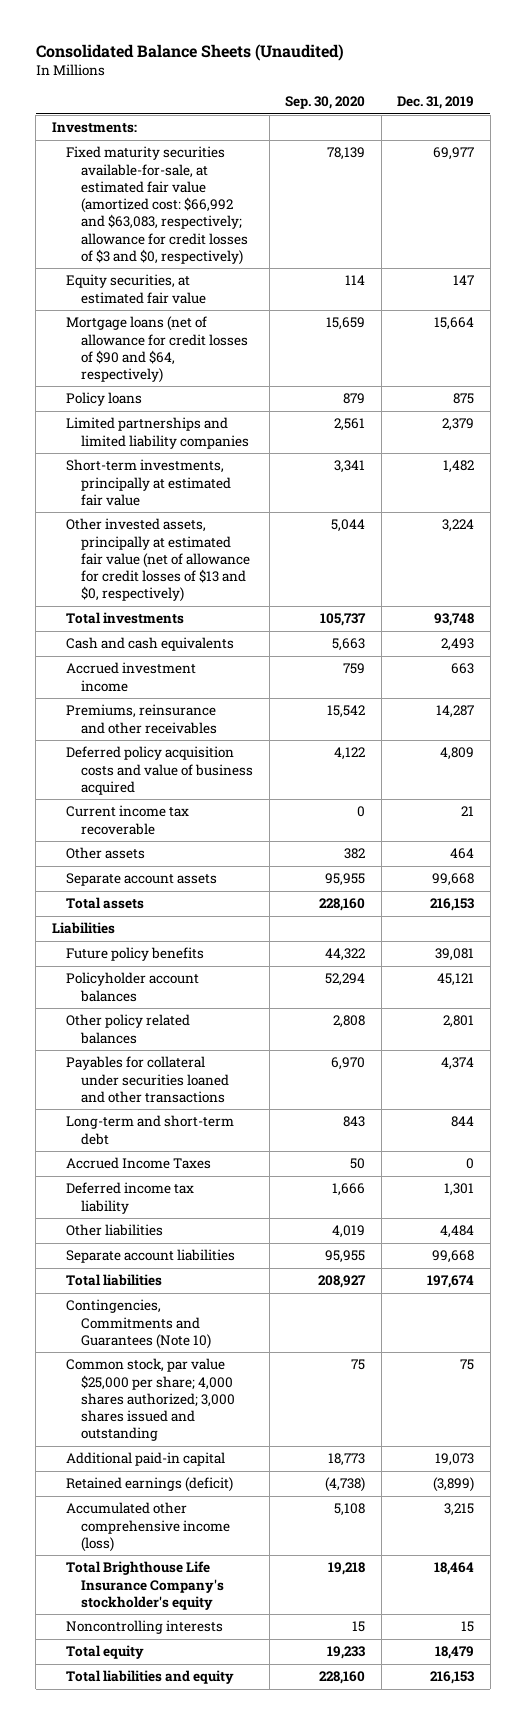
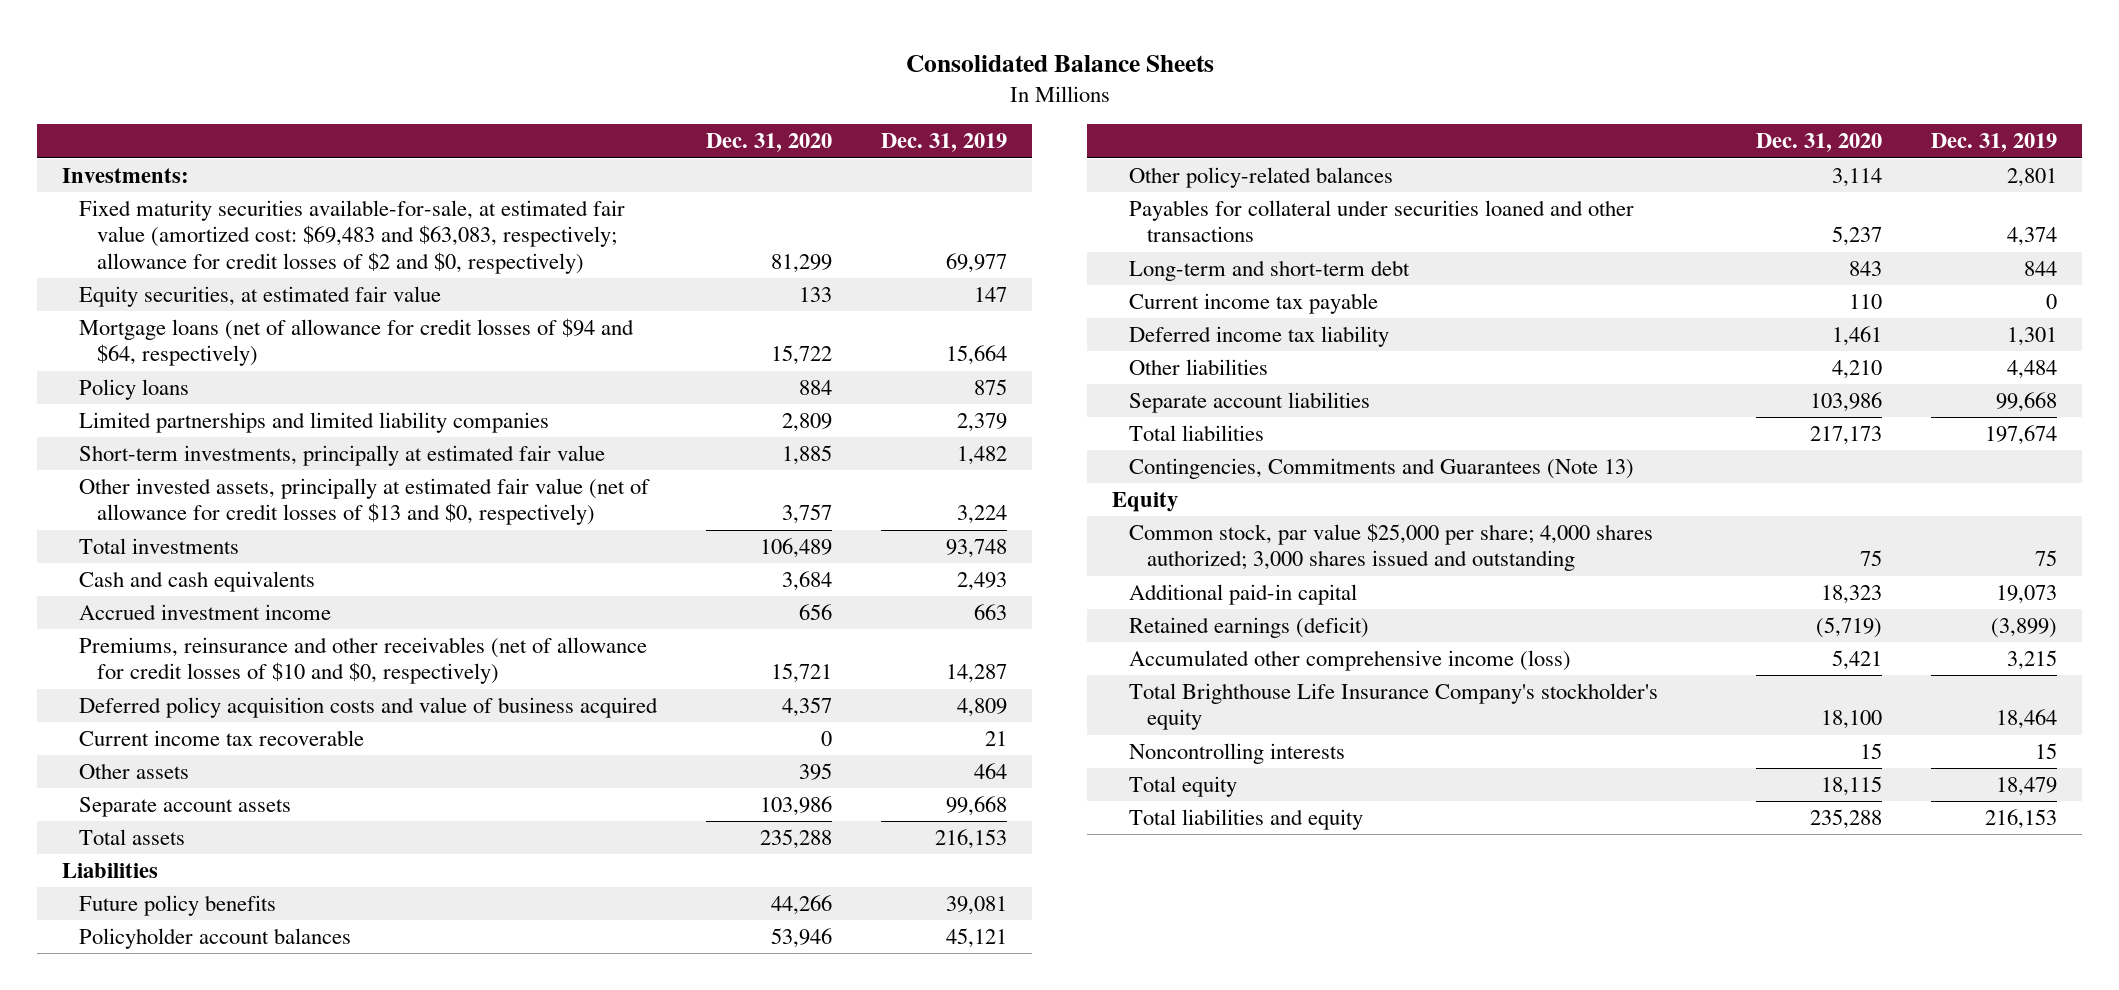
[35,43,344,61] Consolidated Balance Sheets (Unaudited) -> [905,54,1214,72] Consolidated Balance Sheets
[285,96,366,110] Sep. 30, 2020 -> none
none -> [706,133,833,153] Dec. 31, 2020
[66,146,249,266] Fixed maturity securities available-for-sale, at estimated fair value (amortized cost: $66,992 and $63,083, respectively; allowance for credit losses of $3 and $0, respectively) -> [79,200,626,274] Fixed maturity securities available-for-sale, at estimated fair value (amortized cost: $69,483 and $63,083, respectively; allowance for credit losses of $2 and $0, respectively)
[66,316,249,384] Mortgage loans (net of allowance for credit losses of $90 and $64, respectively) -> [79,318,635,367] Mortgage loans (net of allowance for credit losses of $94 and $64, respectively)
[66,704,218,734] Premiums, reinsurance and other receivables -> [79,637,648,685] Premiums, reinsurance and other receivables (net of allowance for credit losses of $10 and $0, respectively)
[66,1014,191,1044] Other policy related balances -> [1129,167,1394,189] Other policy-related balances
[66,1157,212,1170] Accrued Income Taxes -> [1129,293,1379,315] Current income tax payable
[66,1299,212,1349] Contingencies, Commitments and Guarantees (Note 10) -> [1129,458,1635,480] Contingencies, Commitments and Guarantees (Note 13)
none -> [1111,492,1178,513] Equity

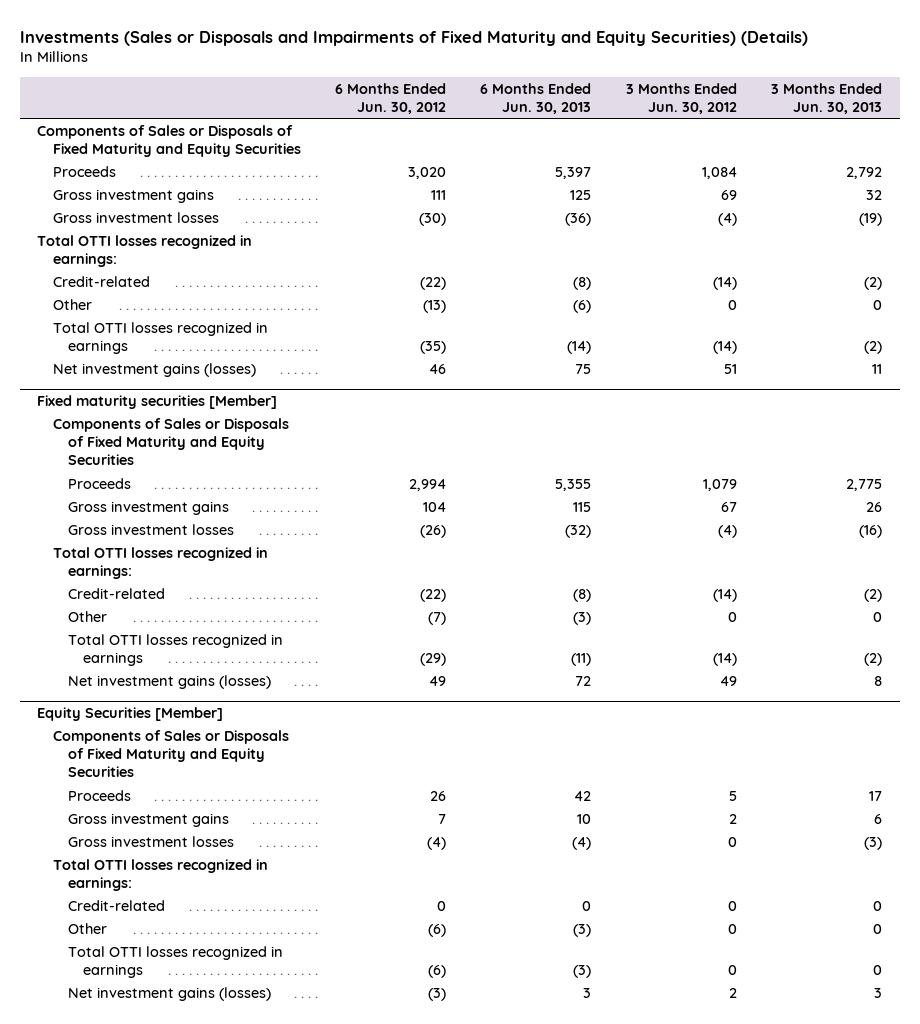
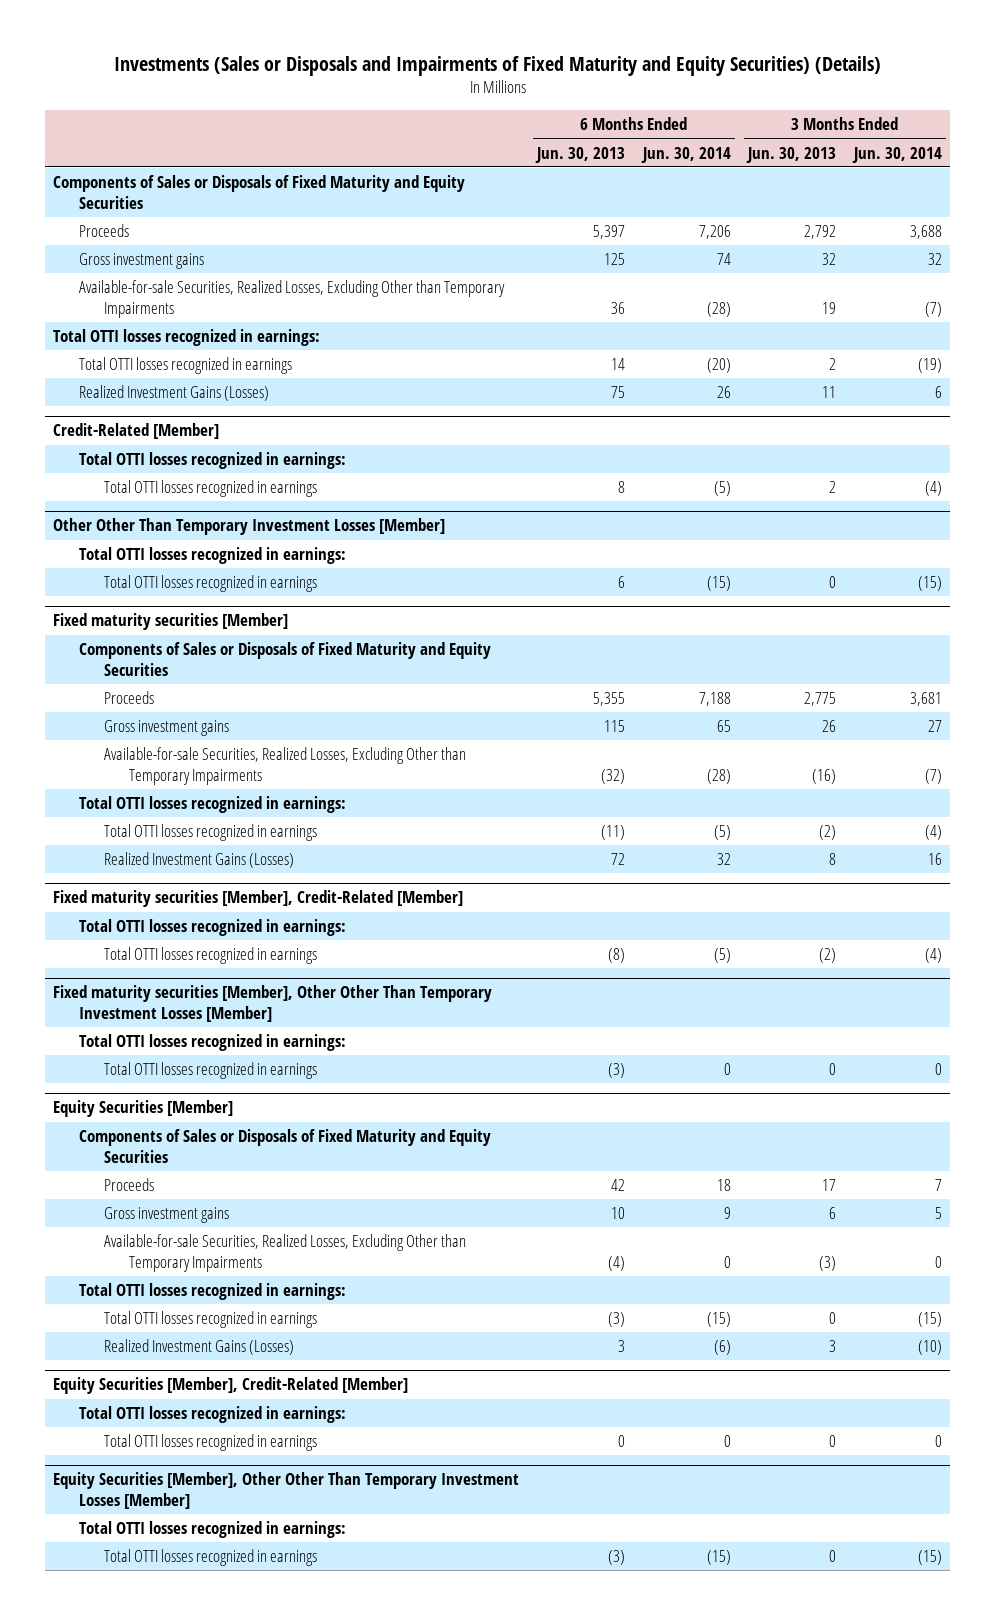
[334,82,446,114] 6 Months Ended Jun. 30, 2012 -> none
[625,82,737,114] 3 Months Ended Jun. 30, 2012 -> none
none -> [640,146,731,163] Jun. 30, 2014
none -> [851,146,942,163] Jun. 30, 2014
[52,211,219,223] Gross investment losses -> none
none -> [78,280,505,318] Available-for-sale Securities, Realized Losses, Excluding Other than Temporary Impairments
[52,275,150,287] Credit-related -> none
[52,298,92,310] Other -> none
[567,340,592,354] (14) -> [611,358,626,371] 14
[864,340,883,354] (2) -> [829,358,837,371] 2
[52,362,256,377] Net investment gains (losses) -> [78,385,269,402] Realized Investment Gains (Losses)
none -> [53,423,220,440] Credit-Related [Member]
none -> [78,452,346,470] Total OTTI losses recognized in earnings:
none -> [103,480,317,498] Total OTTI losses recognized in earnings
none -> [53,518,446,536] Other Other Than Temporary Investment Losses [Member]
none -> [78,547,346,565] Total OTTI losses recognized in earnings:
none -> [103,575,317,593] Total OTTI losses recognized in earnings
[67,523,234,535] Gross investment losses -> [103,747,466,785] Available-for-sale Securities, Realized Losses, Excluding Other than Temporary Impairments
[67,587,165,599] Credit-related -> none
[67,610,107,622] Other -> none
[67,674,271,689] Net investment gains (losses) -> [103,852,294,869] Realized Investment Gains (Losses)
none -> [53,890,464,908] Fixed maturity securities [Member], Credit-Related [Member]
none -> [78,919,346,937] Total OTTI losses recognized in earnings:
none -> [103,947,317,965] Total OTTI losses recognized in earnings
none -> [53,985,493,1023] Fixed maturity securities [Member], Other Other Than Temporary Investment Losses [Member]
none -> [78,1034,346,1052] Total OTTI losses recognized in earnings:
none -> [103,1062,317,1080] Total OTTI losses recognized in earnings
[67,835,234,847] Gross investment losses -> [103,1234,466,1272] Available-for-sale Securities, Realized Losses, Excluding Other than Temporary Impairments
[67,899,165,911] Credit-related -> none
[67,922,107,934] Other -> none
[67,986,271,1001] Net investment gains (losses) -> [103,1339,294,1356] Realized Investment Gains (Losses)
none -> [53,1377,409,1395] Equity Securities [Member], Credit-Related [Member]
none -> [78,1406,346,1424] Total OTTI losses recognized in earnings:
none -> [103,1434,317,1452] Total OTTI losses recognized in earnings
none -> [53,1472,520,1510] Equity Securities [Member], Other Other Than Temporary Investment Losses [Member]
none -> [78,1521,346,1539] Total OTTI losses recognized in earnings:
none -> [103,1549,317,1567] Total OTTI losses recognized in earnings

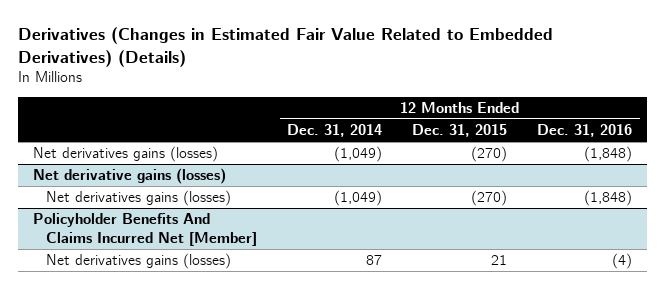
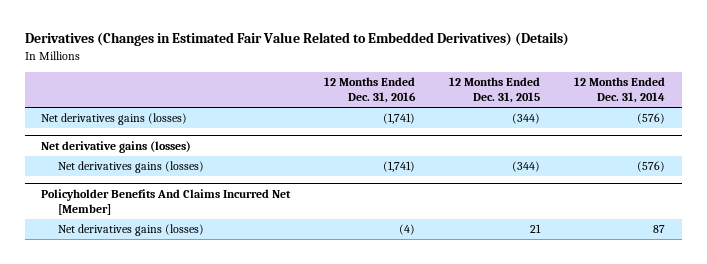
[334,146,383,163] (1,049) -> [637,113,666,125] (576)
[471,146,508,163] (270) -> [512,113,541,125] (344)
[584,146,633,163] (1,848) -> [383,113,416,125] (1,741)
[334,190,383,207] (1,049) -> [637,161,666,173] (576)
[471,190,508,207] (270) -> [512,161,541,173] (344)
[584,190,633,207] (1,848) -> [383,161,416,173] (1,741)

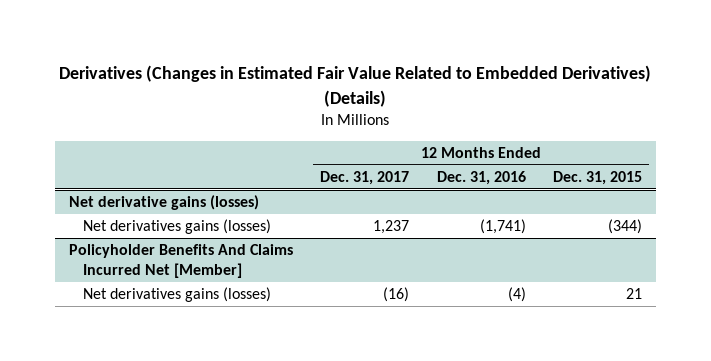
[574,77,666,104] 12 Months Ended Dec. 31, 2014 -> none
none -> [320,170,410,185] Dec. 31, 2017
[41,113,188,126] Net derivatives gains (losses) -> none

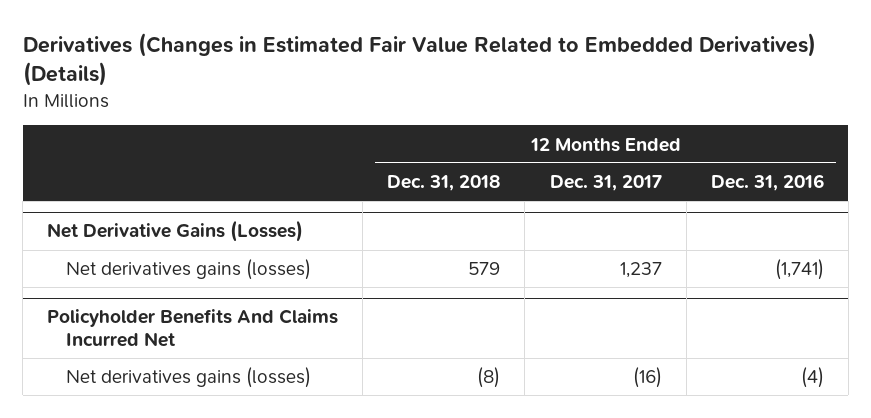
[553,170,643,185] Dec. 31, 2015 -> none
none -> [387,174,501,191] Dec. 31, 2018
[68,195,259,211] Net derivative gains (losses) -> [47,220,304,243] Net Derivative Gains (Losses)
[68,244,293,278] Policyholder Benefits And Claims Incurred Net [Member] -> [47,309,339,347] Policyholder Benefits And Claims Incurred Net

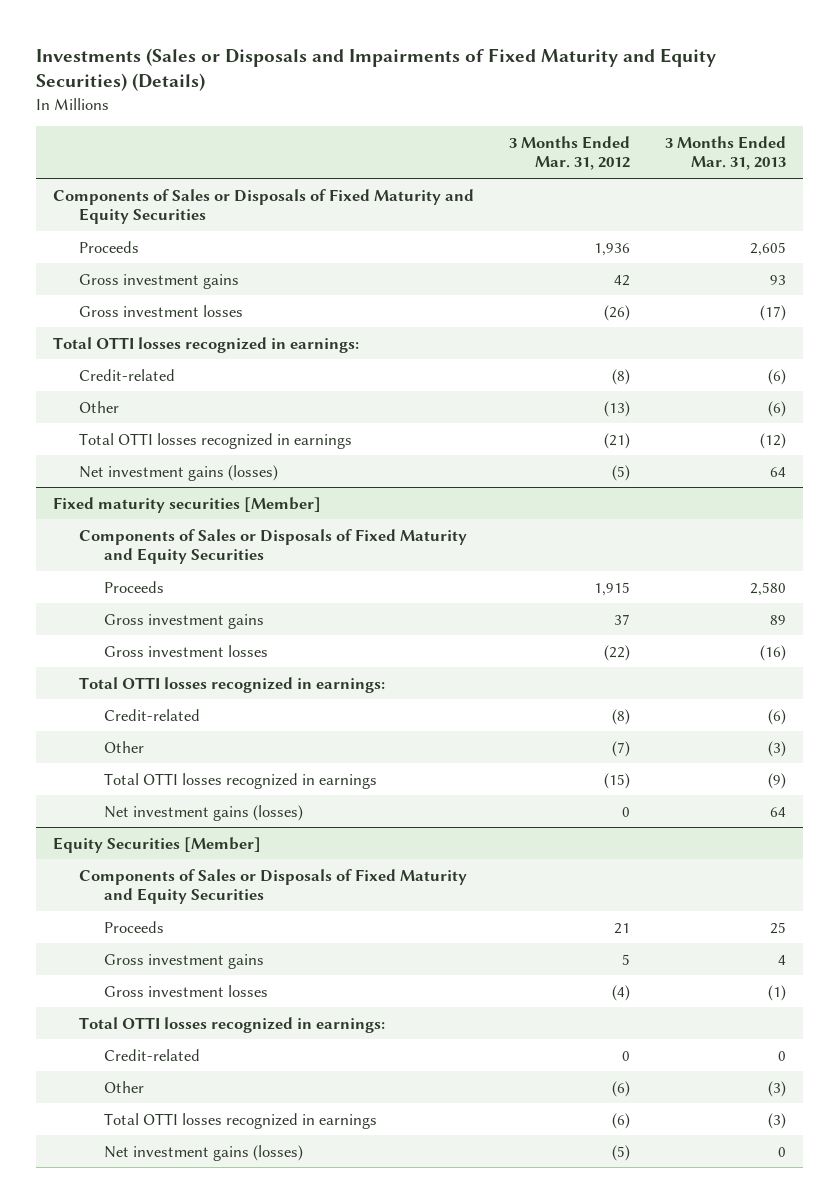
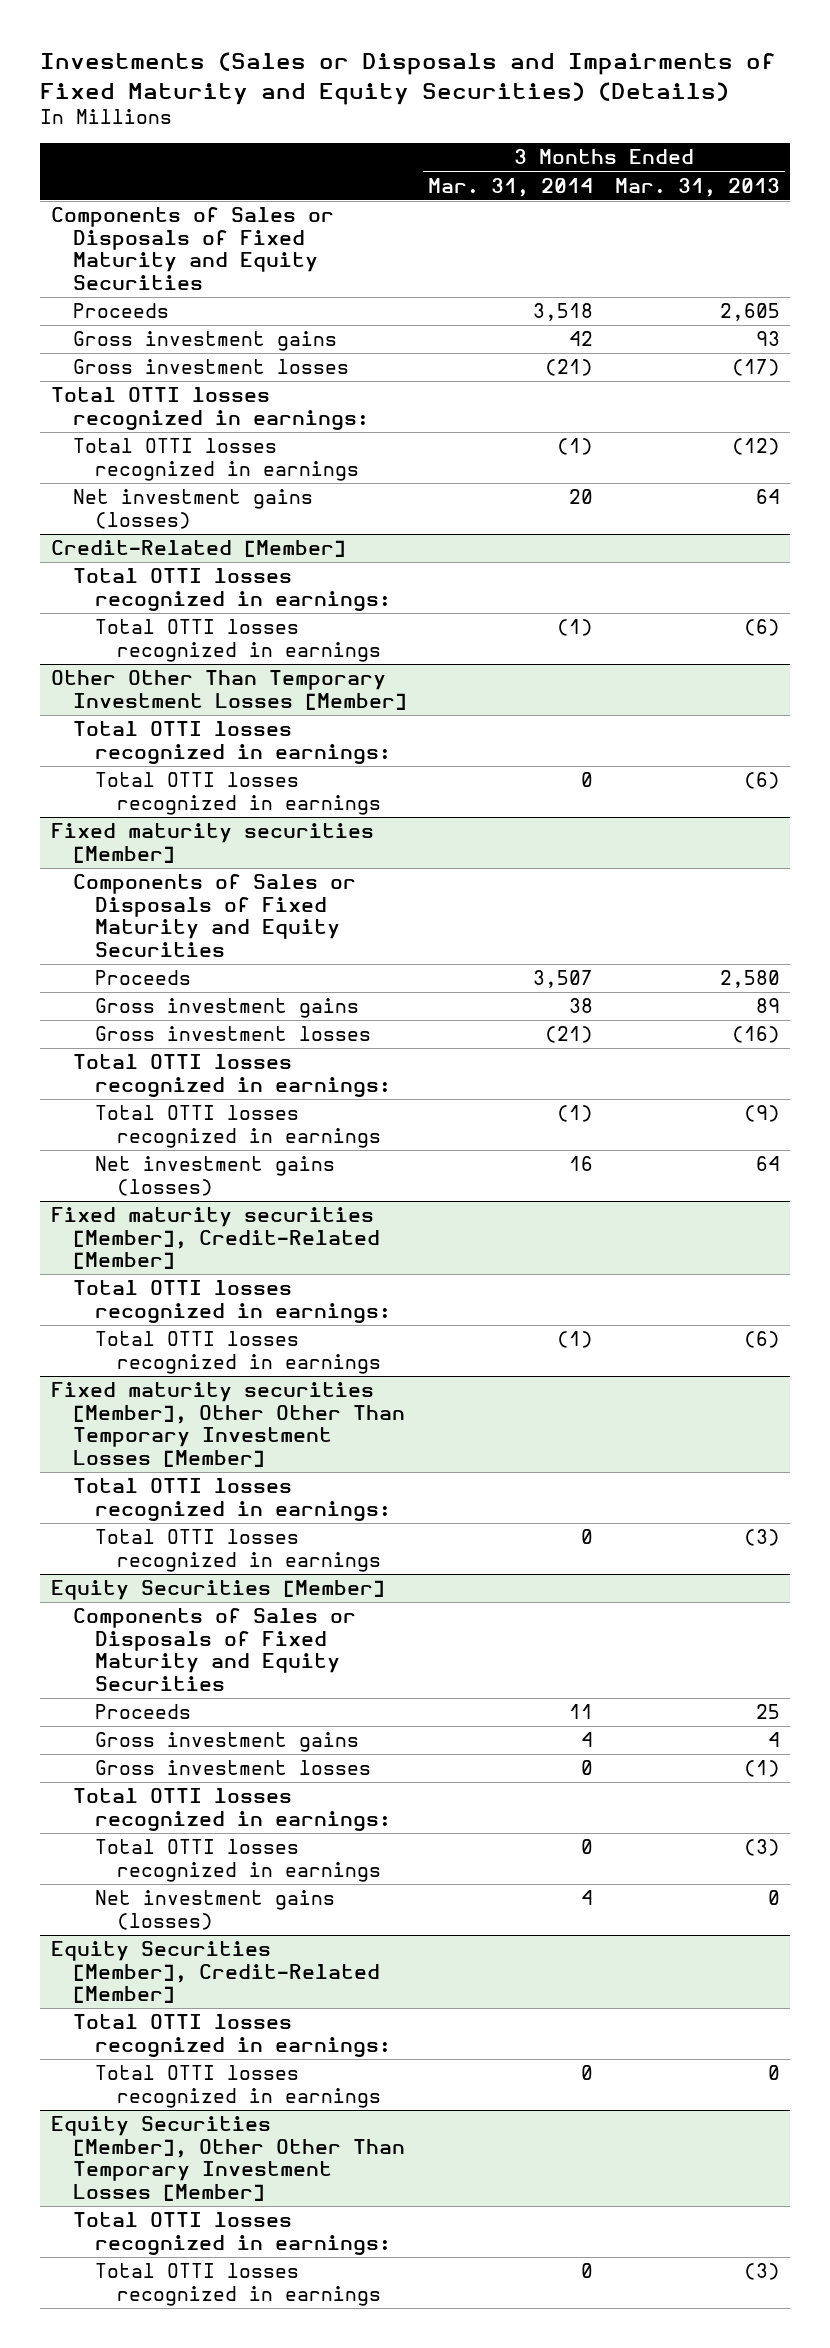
[509,136,631,171] 3 Months Ended Mar. 31, 2012 -> none
none -> [428,177,594,197] Mar. 31, 2014
[78,368,175,381] Credit-related -> none
[78,400,119,413] Other -> none
none -> [50,540,346,558] Credit-Related [Member]
none -> [72,568,391,611] Total OTTI losses recognized in earnings:
none -> [94,619,381,662] Total OTTI losses recognized in earnings
none -> [50,670,407,710] Other Other Than Temporary Investment Losses [Member]
none -> [72,721,391,764] Total OTTI losses recognized in earnings:
none -> [94,772,381,815] Total OTTI losses recognized in earnings
[104,708,201,721] Credit-related -> none
[104,740,145,753] Other -> none
none -> [50,1207,380,1270] Fixed maturity securities [Member], Credit-Related [Member]
none -> [72,1280,391,1323] Total OTTI losses recognized in earnings:
none -> [94,1331,381,1374] Total OTTI losses recognized in earnings
none -> [50,1382,405,1467] Fixed maturity securities [Member], Other Other Than Temporary Investment Losses [Member]
none -> [72,1478,391,1521] Total OTTI losses recognized in earnings:
none -> [94,1529,381,1572] Total OTTI losses recognized in earnings
[104,1048,201,1061] Credit-related -> none
[104,1080,145,1093] Other -> none
none -> [50,1941,380,2004] Equity Securities [Member], Credit-Related [Member]
none -> [72,2014,391,2057] Total OTTI losses recognized in earnings:
none -> [94,2065,381,2108] Total OTTI losses recognized in earnings
none -> [50,2116,405,2201] Equity Securities [Member], Other Other Than Temporary Investment Losses [Member]
none -> [72,2212,391,2255] Total OTTI losses recognized in earnings:
none -> [94,2263,381,2306] Total OTTI losses recognized in earnings

